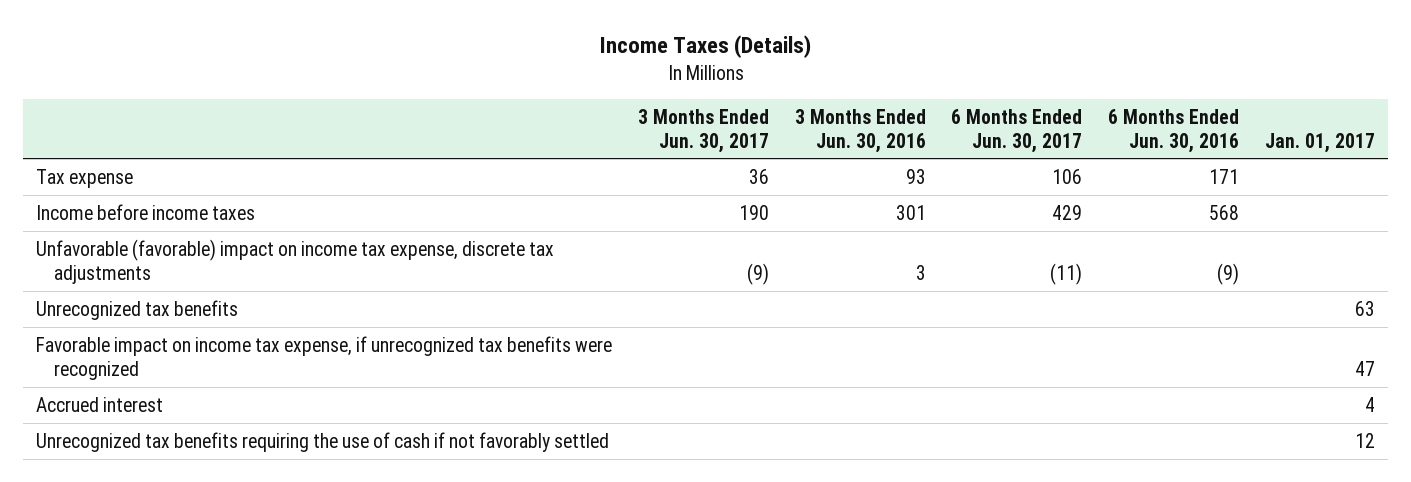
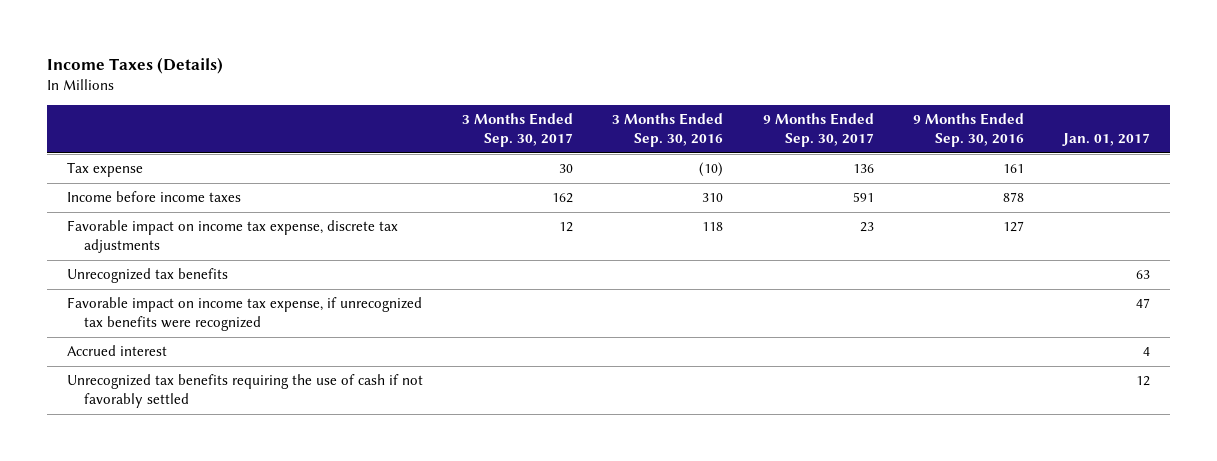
[637,108,769,153] 3 Months Ended Jun. 30, 2017 -> none
[794,108,926,153] 3 Months Ended Jun. 30, 2016 -> none
[951,108,1083,153] 6 Months Ended Jun. 30, 2017 -> none
[1108,108,1240,153] 6 Months Ended Jun. 30, 2016 -> none
none -> [462,113,574,148] 3 Months Ended Sep. 30, 2017
none -> [612,113,724,148] 3 Months Ended Sep. 30, 2016
none -> [762,113,874,148] 9 Months Ended Sep. 30, 2017
none -> [912,113,1024,148] 9 Months Ended Sep. 30, 2016
[36,238,555,284] Unfavorable (favorable) impact on income tax expense, discrete tax adjustments -> [66,220,398,254] Favorable impact on income tax expense, discrete tax adjustments

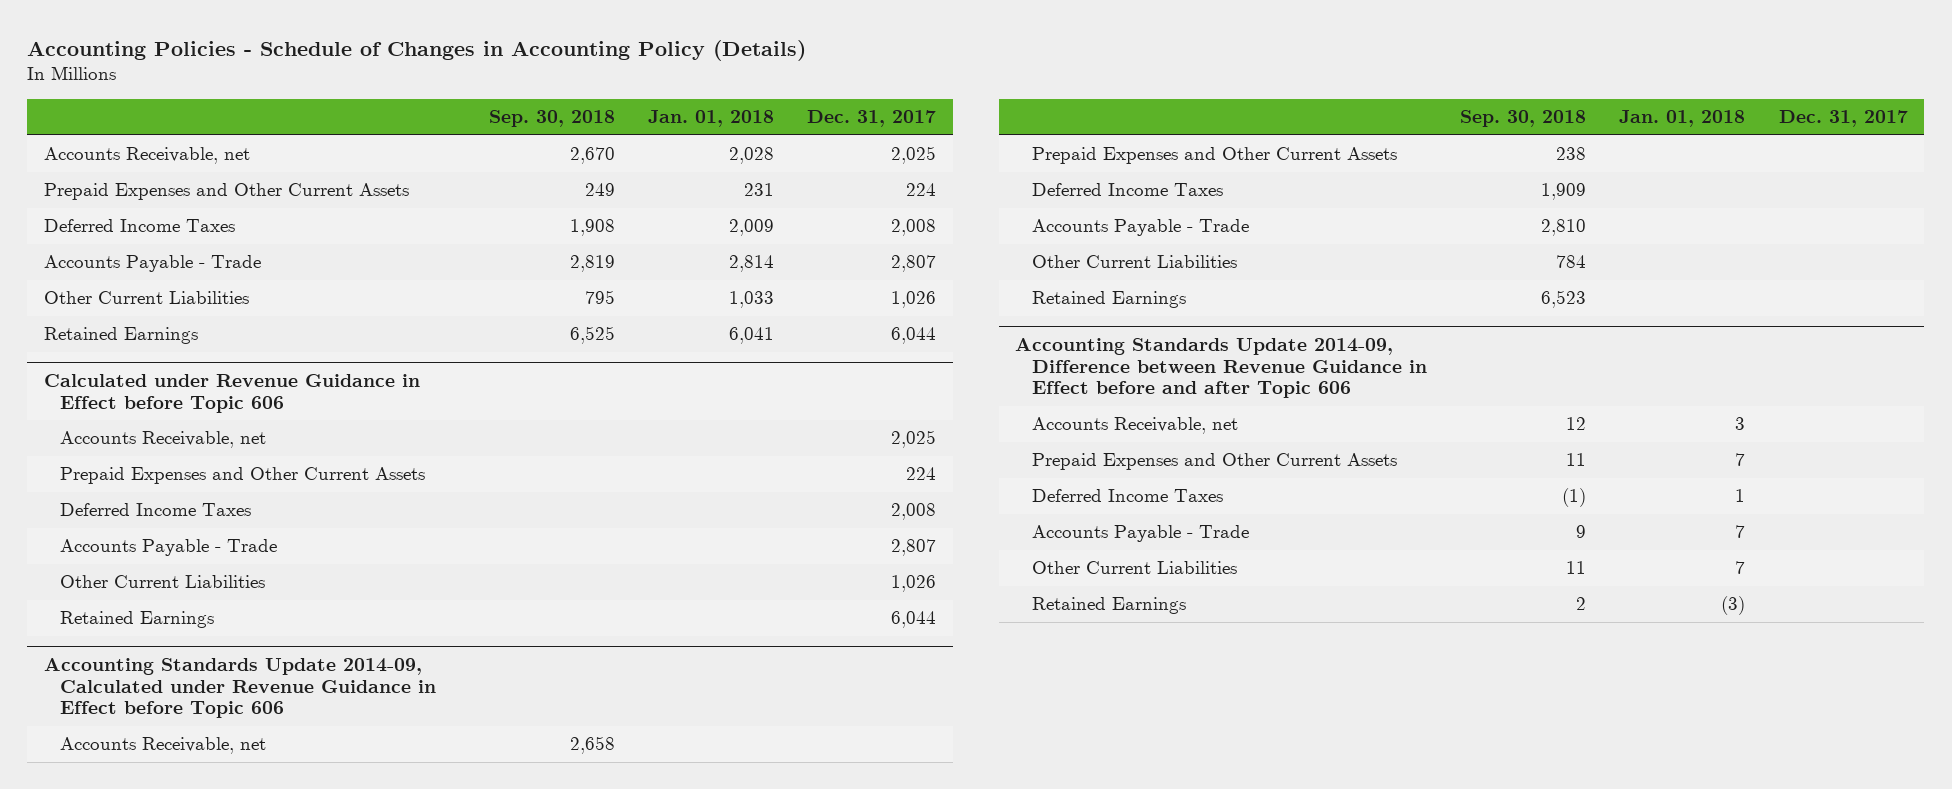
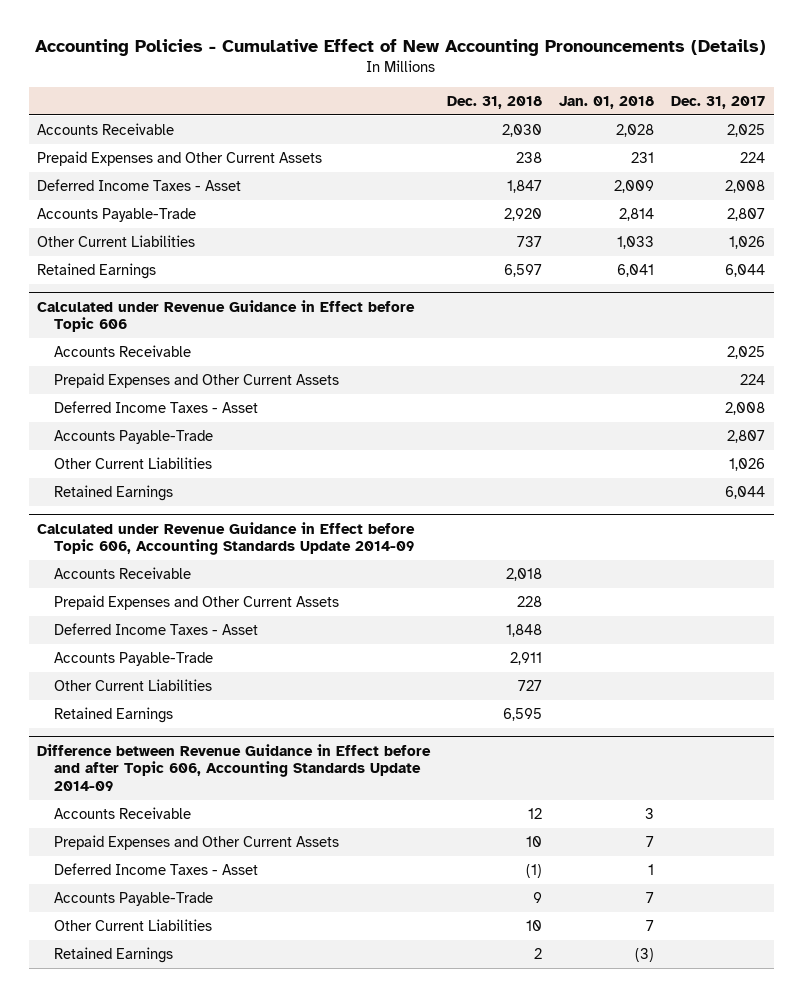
[27,39,807,61] Accounting Policies - Schedule of Changes in Accounting Policy (Details) -> [35,39,767,57] Accounting Policies - Cumulative Effect of New Accounting Pronouncements (Details)
[488,110,615,128] Sep. 30, 2018 -> none
none -> [447,96,543,110] Dec. 31, 2018
[43,147,250,165] Accounts Receivable, net -> [37,122,175,135] Accounts Receivable
[43,219,235,233] Deferred Income Taxes -> [37,178,242,191] Deferred Income Taxes - Asset
[43,255,261,273] Accounts Payable - Trade -> [37,207,197,222] Accounts Payable-Trade
[60,431,267,449] Accounts Receivable, net -> [53,344,191,357] Accounts Receivable
[60,503,252,517] Deferred Income Taxes -> [53,400,258,413] Deferred Income Taxes - Asset
[60,539,278,557] Accounts Payable - Trade -> [53,429,213,444] Accounts Payable-Trade
[43,658,437,719] Accounting Standards Update 2014-09, Calculated under Revenue Guidance in Effect before Topic 606 -> [37,521,416,556] Calculated under Revenue Guidance in Effect before Topic 606, Accounting Standards Update 2014-09
[60,737,267,755] Accounts Receivable, net -> [53,566,191,579] Accounts Receivable
[1031,183,1223,197] Deferred Income Taxes -> [53,622,258,635] Deferred Income Taxes - Asset
[1031,219,1249,237] Accounts Payable - Trade -> [53,651,213,666] Accounts Payable-Trade
[1015,338,1427,399] Accounting Standards Update 2014-09, Difference between Revenue Guidance in Effect before and after Topic 606 -> [37,743,432,791] Difference between Revenue Guidance in Effect before and after Topic 606, Accounting Standards Update 2014-09
[1031,417,1238,435] Accounts Receivable, net -> [53,806,191,819] Accounts Receivable
[1031,489,1223,503] Deferred Income Taxes -> [53,862,258,875] Deferred Income Taxes - Asset
[1031,525,1249,543] Accounts Payable - Trade -> [53,891,213,906] Accounts Payable-Trade

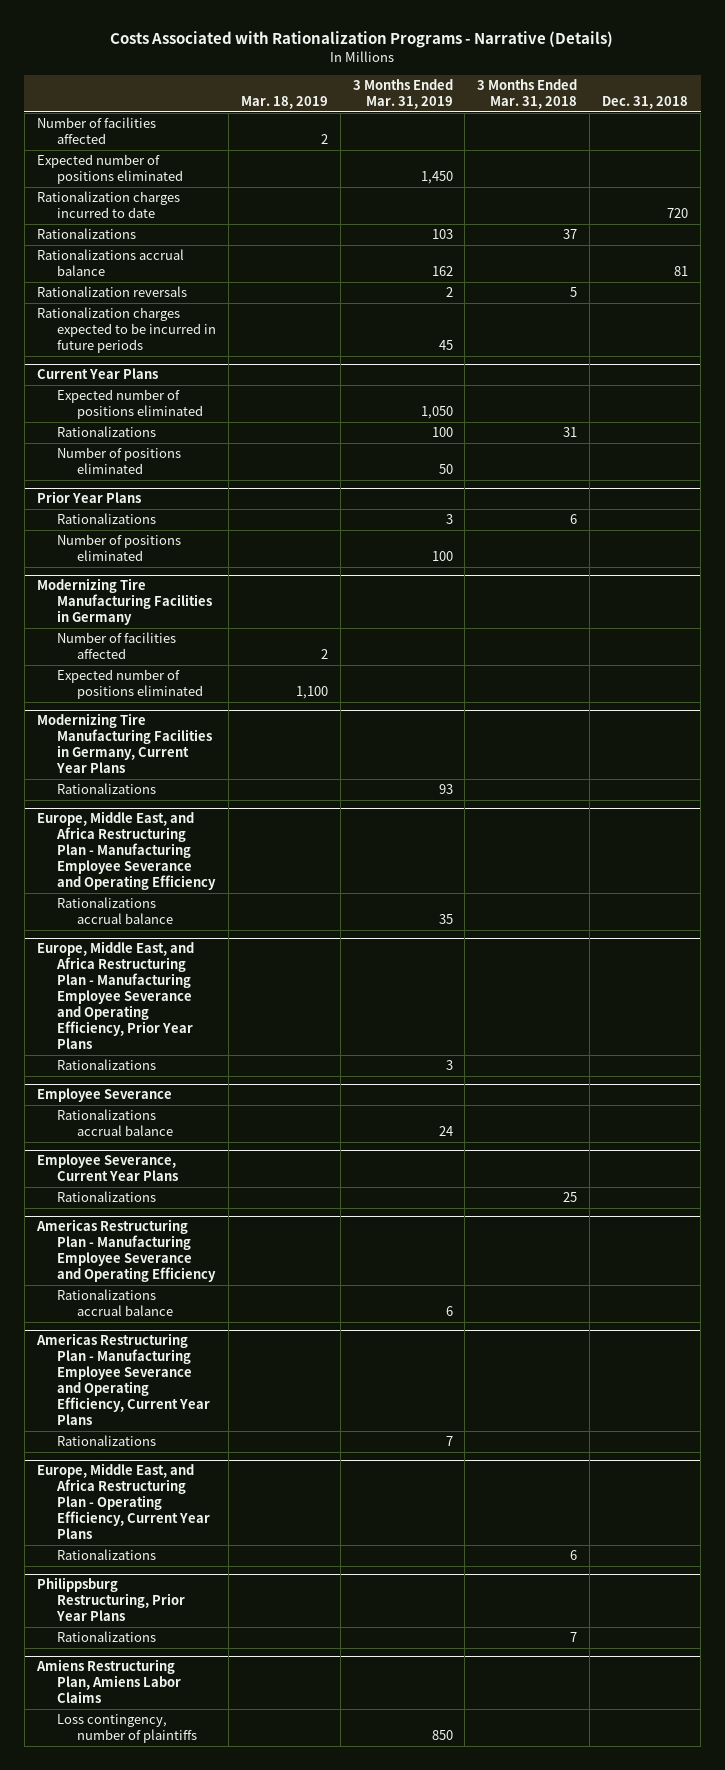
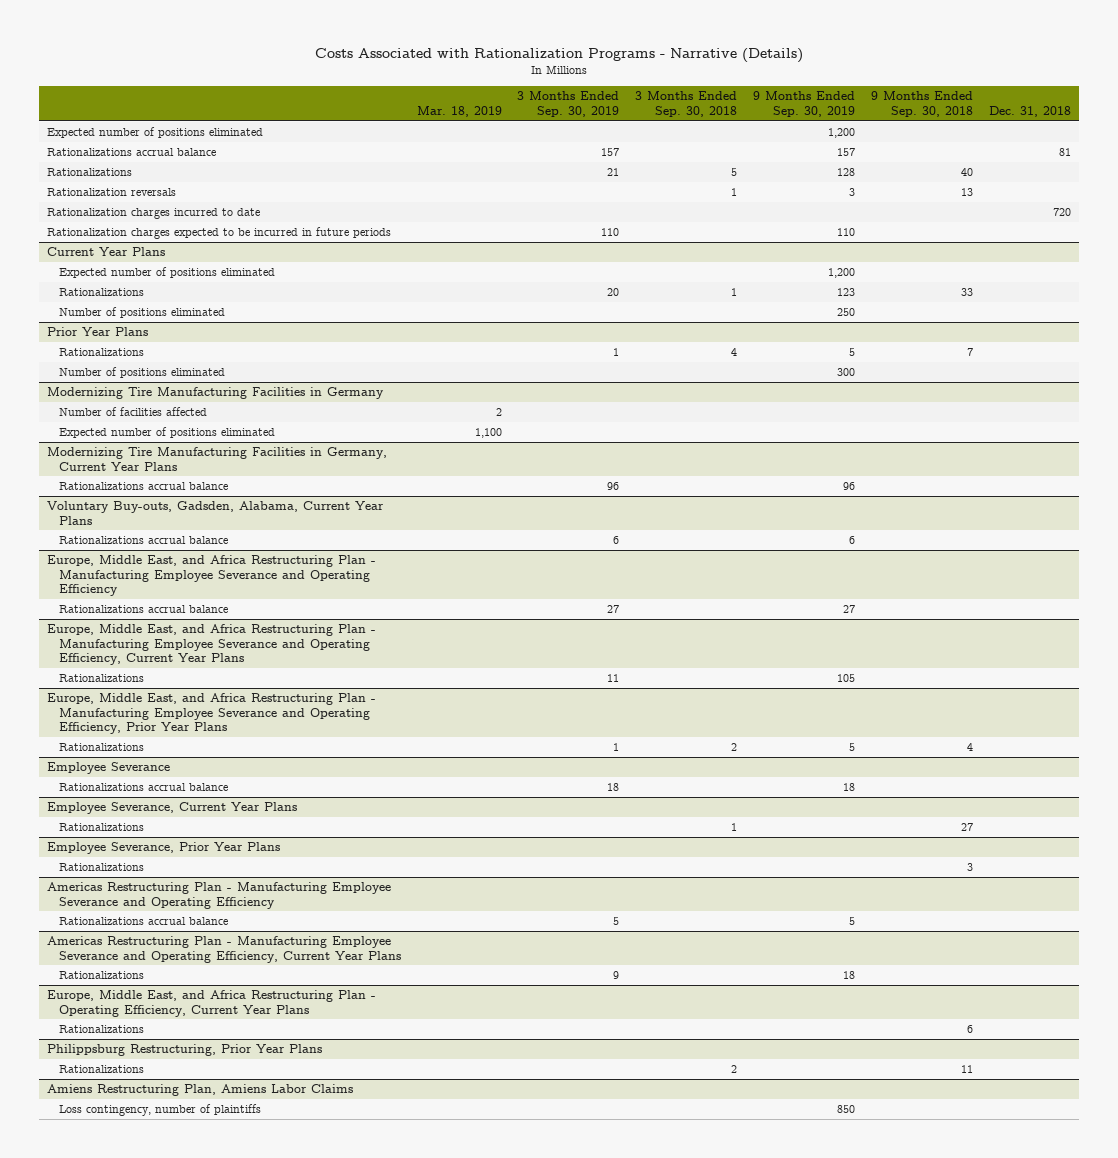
[352,78,453,109] 3 Months Ended Mar. 31, 2019 -> none
[477,78,578,109] 3 Months Ended Mar. 31, 2018 -> none
none -> [517,91,620,117] 3 Months Ended Sep. 30, 2019
none -> [635,91,738,117] 3 Months Ended Sep. 30, 2018
none -> [753,91,856,117] 9 Months Ended Sep. 30, 2019
none -> [871,91,974,117] 9 Months Ended Sep. 30, 2018
[36,117,156,145] Number of facilities affected -> none
[36,228,136,240] Rationalizations -> [47,168,133,177] Rationalizations
[36,191,180,219] Rationalization charges incurred to date -> [47,208,261,220] Rationalization charges incurred to date
[56,783,156,795] Rationalizations -> none
none -> [58,482,228,491] Rationalizations accrual balance
none -> [47,501,385,525] Voluntary Buy-outs, Gadsden, Alabama, Current Year Plans
none -> [58,536,228,545] Rationalizations accrual balance
none -> [47,624,377,666] Europe, Middle East, and Africa Restructuring Plan - Manufacturing Employee Severance and Operating Efficiency, Current Year Plans
none -> [58,674,144,683] Rationalizations
none -> [47,842,281,855] Employee Severance, Prior Year Plans
none -> [58,863,144,872] Rationalizations

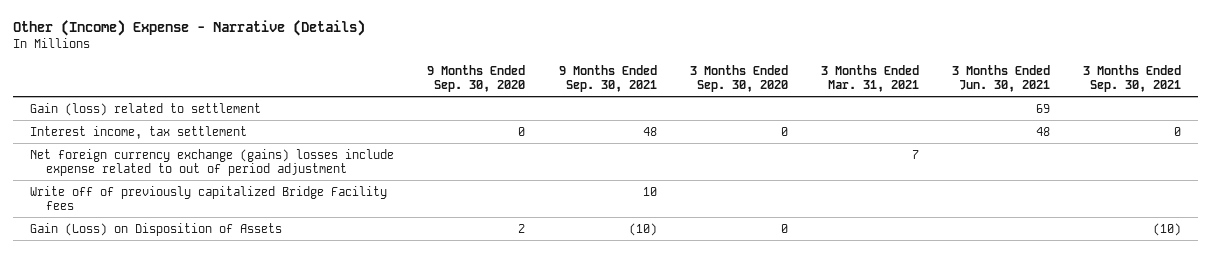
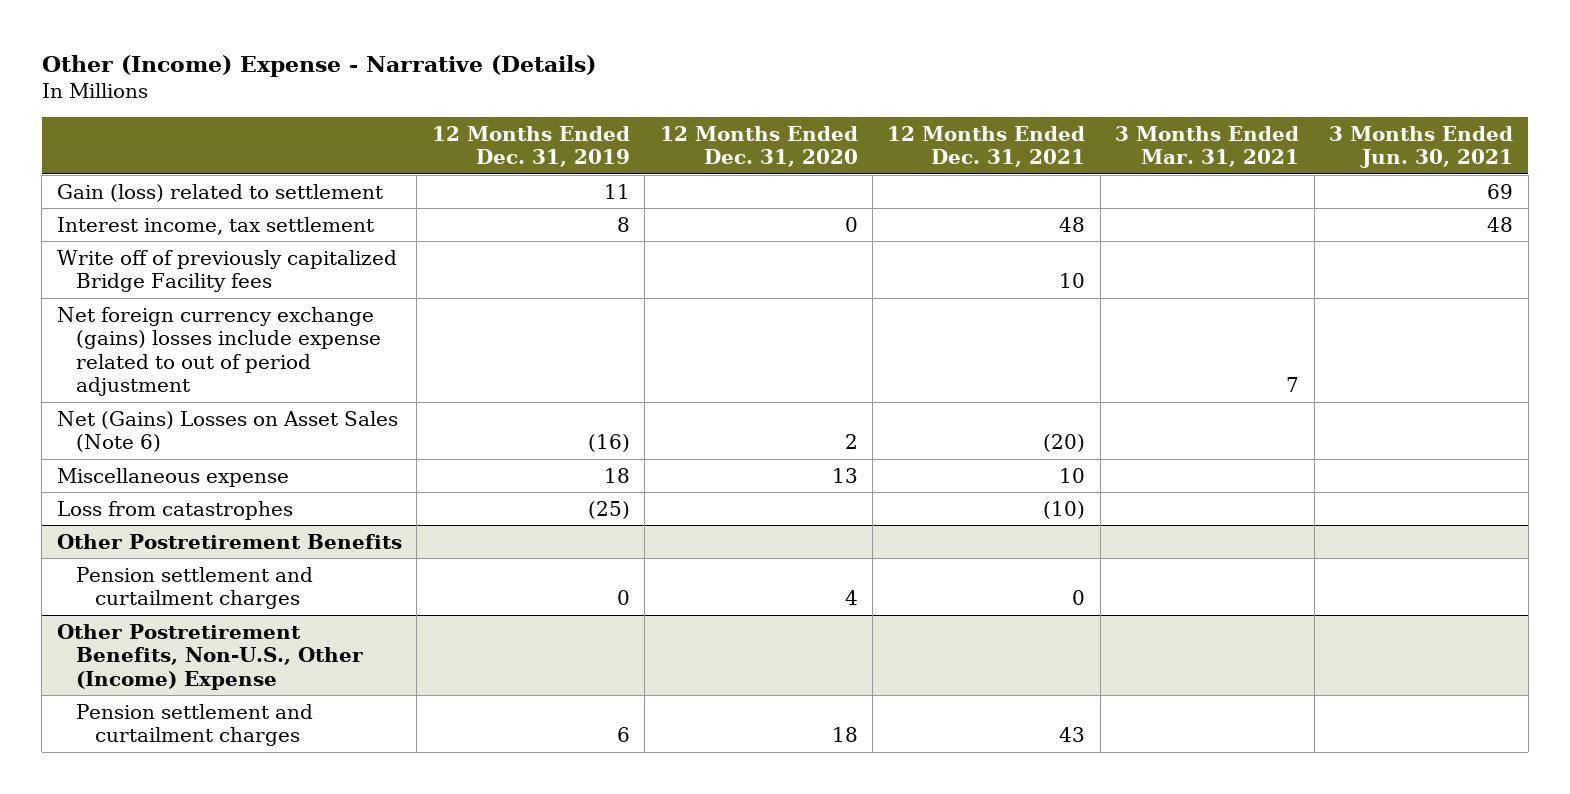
[427,64,526,93] 9 Months Ended Sep. 30, 2020 -> none
[558,64,657,93] 9 Months Ended Sep. 30, 2021 -> none
[689,64,788,93] 3 Months Ended Sep. 30, 2020 -> none
[1083,64,1182,93] 3 Months Ended Sep. 30, 2021 -> none
none -> [431,125,630,168] 12 Months Ended Dec. 31, 2019
none -> [659,125,858,168] 12 Months Ended Dec. 31, 2020
none -> [887,125,1086,168] 12 Months Ended Dec. 31, 2021
[30,148,395,176] Net foreign currency exchange (gains) losses include expense related to out of period adjustment -> [56,306,381,397] Net foreign currency exchange (gains) losses include expense related to out of period adjustment
[30,222,283,236] Gain (Loss) on Disposition of Assets -> [56,410,398,453] Net (Gains) Losses on Asset Sales (Note 6)
none -> [56,467,289,487] Miscellaneous expense
none -> [56,500,293,520] Loss from catastrophes
none -> [56,533,402,549] Other Postretirement Benefits
none -> [75,566,313,610] Pension settlement and curtailment charges
none -> [56,623,363,690] Other Postretirement Benefits, Non-U.S., Other (Income) Expense
none -> [75,703,313,747] Pension settlement and curtailment charges

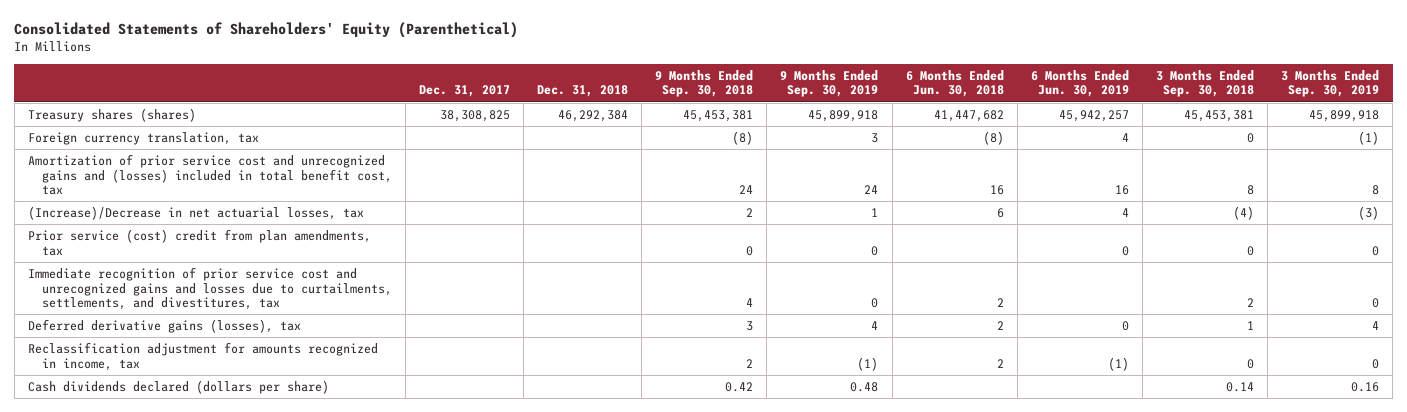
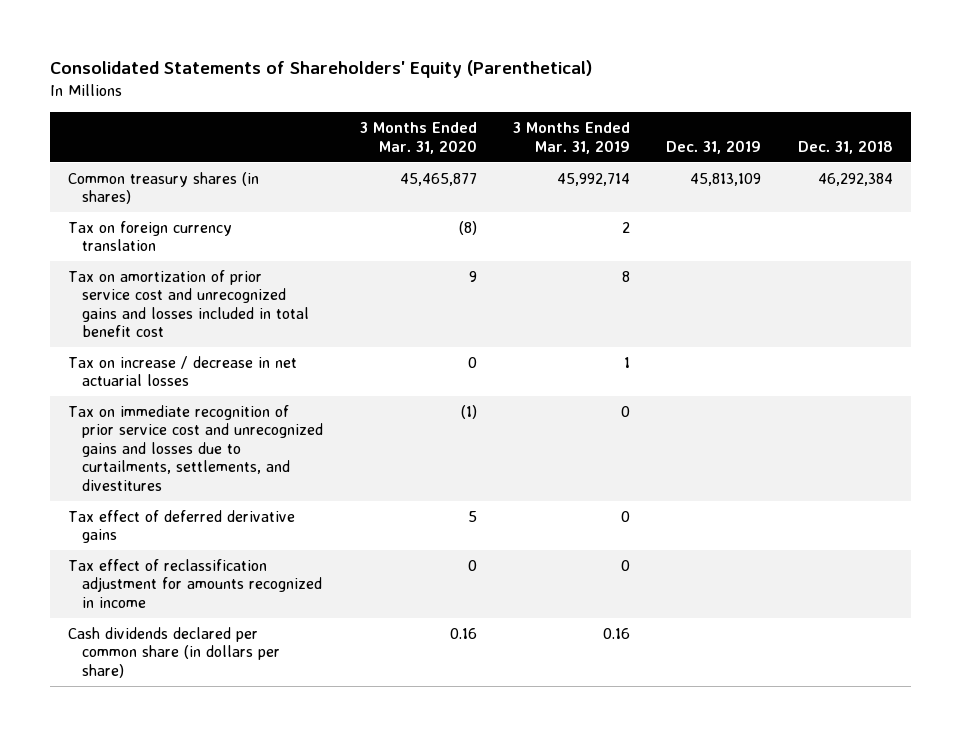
[418,85,510,98] Dec. 31, 2017 -> none
[655,69,754,98] 9 Months Ended Sep. 30, 2018 -> none
[780,69,879,98] 9 Months Ended Sep. 30, 2019 -> none
[905,69,1004,98] 6 Months Ended Jun. 30, 2018 -> none
[1030,69,1129,98] 6 Months Ended Jun. 30, 2019 -> none
[1155,69,1254,98] 3 Months Ended Sep. 30, 2018 -> none
[1281,69,1380,98] 3 Months Ended Sep. 30, 2019 -> none
none -> [359,122,477,154] 3 Months Ended Mar. 31, 2020
none -> [512,122,630,154] 3 Months Ended Mar. 31, 2019
none -> [666,139,762,154] Dec. 31, 2019
[28,229,372,256] Prior service (cost) credit from plan amendments, tax -> none
[28,108,197,123] Treasury shares (shares) -> [67,171,259,205] Common treasury shares (in shares)
[28,132,260,146] Foreign currency translation, tax -> [67,220,232,252] Tax on foreign currency translation
[28,154,392,196] Amortization of prior service cost and unrecognized gains and (losses) included in total benefit cost, tax -> [67,269,310,338] Tax on amortization of prior service cost and unrecognized gains and losses included in total benefit cost
[28,206,365,221] (Increase)/Decrease in net actuarial losses, tax -> [67,355,297,387] Tax on increase / decrease in net actuarial losses
[28,267,392,311] Immediate recognition of prior service cost and unrecognized gains and losses due to curtailments, settlements, and divestitures, tax -> [67,404,324,491] Tax on immediate recognition of prior service cost and unrecognized gains and losses due to curtailments, settlements, and divestitures
[28,319,302,334] Deferred derivative gains (losses), tax -> [67,509,295,544] Tax effect of deferred derivative gains
[28,342,379,371] Reclassification adjustment for amounts recognized in income, tax -> [67,558,323,608] Tax effect of reclassification adjustment for amounts recognized in income
[28,380,330,395] Cash dividends declared (dollars per share) -> [67,626,281,678] Cash dividends declared per common share (in dollars per share)

